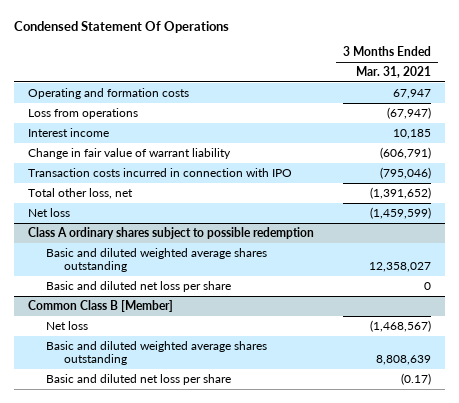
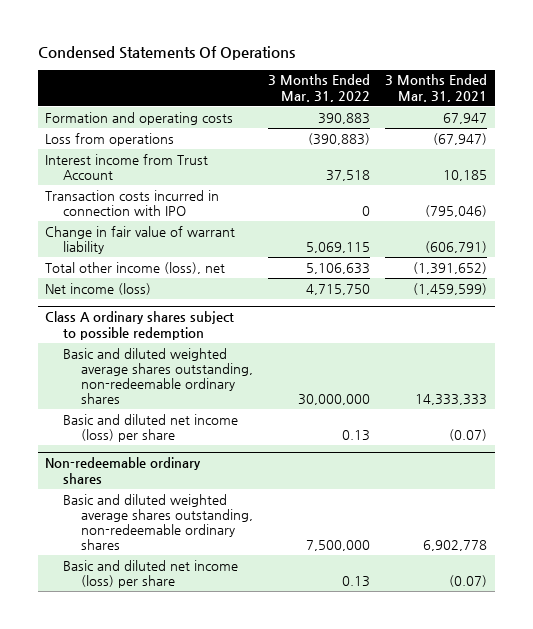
[13,21,229,34] Condensed Statement Of Operations -> [37,46,295,61] Condensed Statements Of Operations
none -> [268,74,371,102] 3 Months Ended Mar. 31, 2022
[28,87,190,99] Operating and formation costs -> [45,111,234,125] Formation and operating costs
[28,127,110,137] Interest income -> [45,153,209,181] Interest income from Trust Account
[28,147,232,159] Change in fair value of warrant liability -> [45,225,236,255] Change in fair value of warrant liability
[28,187,134,199] Total other loss, net -> [45,261,226,274] Total other income (loss), net
[28,207,71,217] Net loss -> [45,282,152,295] Net income (loss)
[28,299,174,312] Common Class B [Member] -> none
[46,320,89,330] Net loss -> none
[46,247,268,273] Basic and diluted weighted average shares outstanding -> [63,347,254,405] Basic and diluted weighted average shares outstanding, non-redeemable ordinary shares
[368,262,431,273] 12,358,027 -> [415,394,488,406] 14,333,333
[46,280,232,292] Basic and diluted net loss per share -> [63,413,239,443] Basic and diluted net income (loss) per share
[423,281,431,290] 0 -> [449,429,488,442] (0.07)
none -> [45,457,202,484] Non-redeemable ordinary shares
[46,340,268,366] Basic and diluted weighted average shares outstanding -> [63,493,254,551] Basic and diluted weighted average shares outstanding, non-redeemable ordinary shares
[375,355,431,366] 8,808,639 -> [423,540,488,552] 6,902,778
[46,373,232,385] Basic and diluted net loss per share -> [63,559,239,589] Basic and diluted net income (loss) per share
[400,372,431,385] (0.17) -> [449,575,488,588] (0.07)

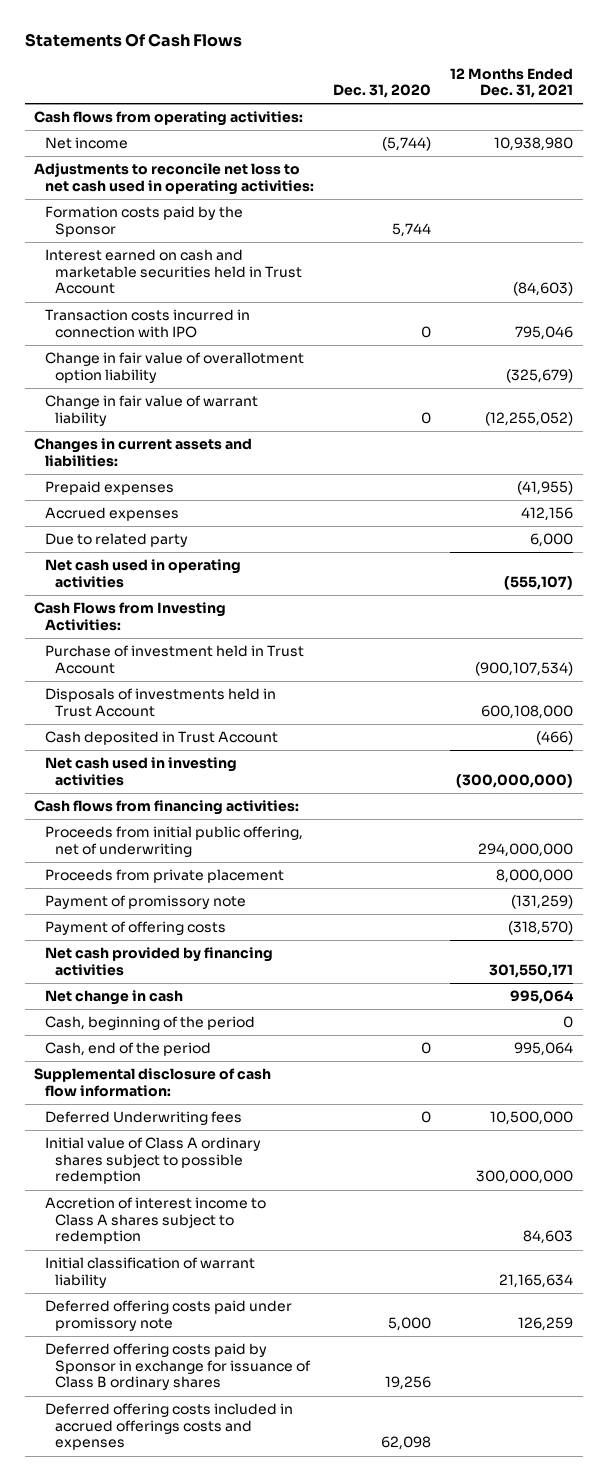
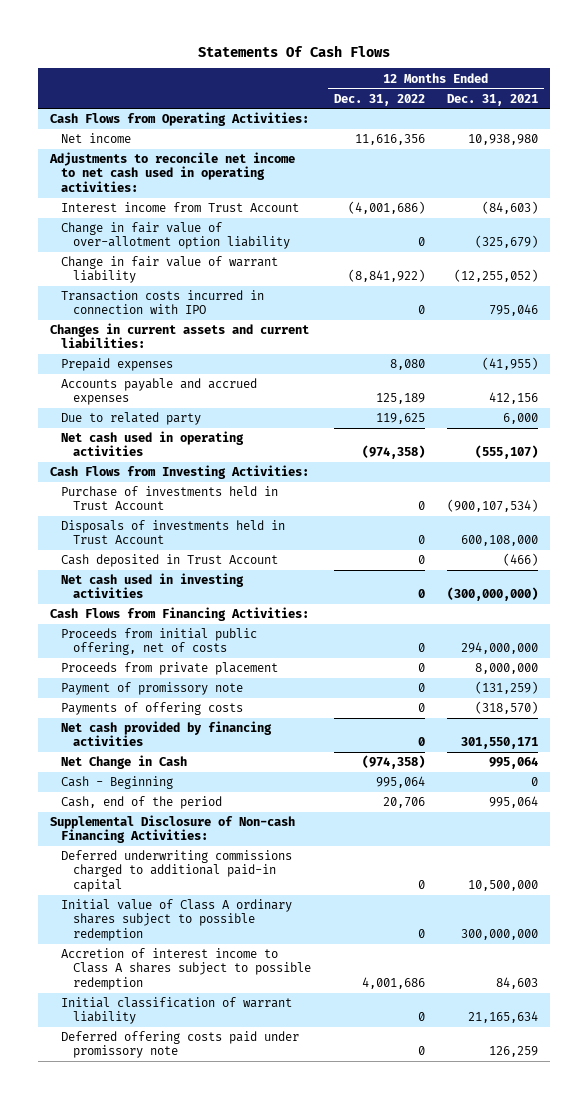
[332,84,431,99] Dec. 31, 2020 -> none
none -> [333,93,425,106] Dec. 31, 2022
[34,111,304,127] Cash flows from operating activities: -> [49,112,309,127] Cash Flows from Operating Activities:
[44,206,243,237] Formation costs paid by the Sponsor -> none
[34,163,314,195] Adjustments to reconcile net loss to net cash used in operating activities: -> [48,152,295,192] Adjustments to reconcile net income to net cash used in operating activities:
[44,249,303,295] Interest earned on cash and marketable securities held in Trust Account -> [61,202,300,213] Interest income from Trust Account
[44,352,304,383] Change in fair value of overallotment option liability -> [61,222,290,250] Change in fair value of over-allotment option liability
[44,309,250,338] Transaction costs incurred in connection with IPO -> [61,290,265,315] Transaction costs incurred in connection with IPO
[34,438,253,467] Changes in current assets and liabilities: -> [49,323,309,349] Changes in current assets and current liabilities:
[44,507,179,522] Accrued expenses -> [61,378,258,406] Accounts payable and accrued expenses
[44,645,304,674] Purchase of investment held in Trust Account -> [61,486,279,511] Purchase of investments held in Trust Account
[34,800,300,816] Cash flows from financing activities: -> [49,607,309,622] Cash Flows from Financing Activities:
[44,826,303,857] Proceeds from initial public offering, net of underwriting -> [61,628,258,656] Proceeds from initial public offering, net of costs
[44,921,226,936] Payment of offering costs -> [61,702,244,716] Payments of offering costs
[44,1016,255,1031] Cash, beginning of the period -> none
[44,990,183,1006] Net change in cash -> [61,755,188,770] Net Change in Cash
none -> [61,776,174,790] Cash - Beginning
[44,1111,242,1126] Deferred Underwriting fees -> none
[34,1068,272,1097] Supplemental disclosure of cash flow information: -> [49,815,295,844] Supplemental Disclosure of Non-cash Financing Activities:
none -> [61,850,293,892] Deferred underwriting commissions charged to additional paid-in capital
[44,1197,266,1245] Accretion of interest income to Class A shares subject to redemption -> [61,948,311,990] Accretion of interest income to Class A shares subject to possible redemption
[44,1343,312,1391] Deferred offering costs paid by Sponsor in exchange for issuance of Class B ordinary shares -> none
[44,1403,293,1451] Deferred offering costs included in accrued offerings costs and expenses -> none

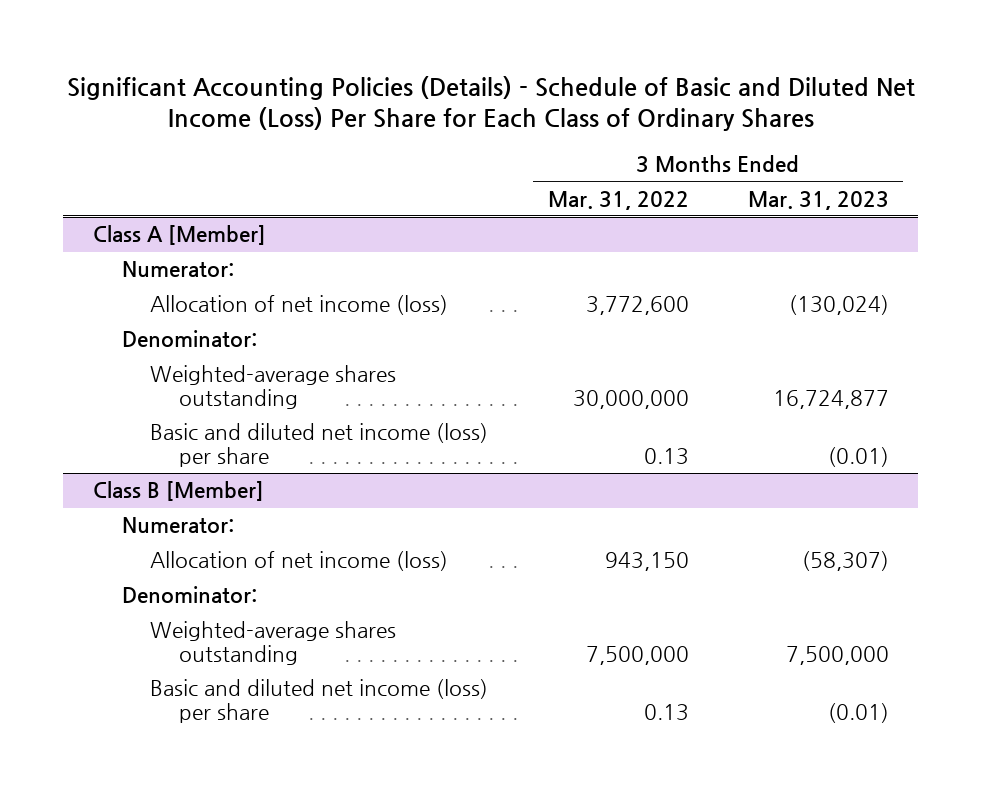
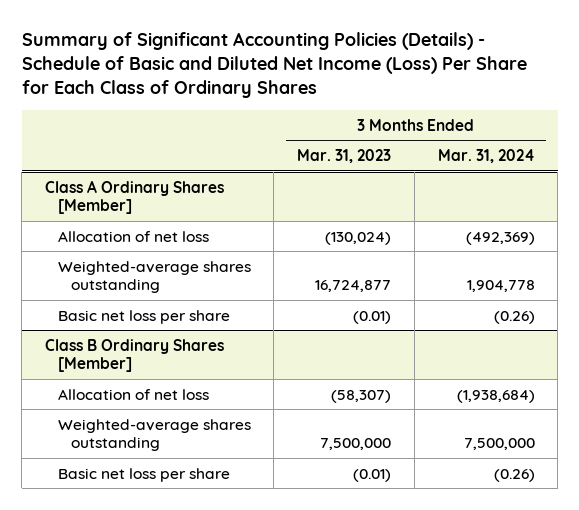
[66,75,915,132] Significant Accounting Policies (Details) - Schedule of Basic and Diluted Net Income (Loss) Per Share for Each Class of Ordinary Shares -> [21,31,527,99] Summary of Significant Accounting Policies (Details) - Schedule of Basic and Diluted Net Income (Loss) Per Share for Each Class of Ordinary Shares
[547,190,689,210] Mar. 31, 2022 -> none
none -> [437,148,535,163] Mar. 31, 2024
[121,261,234,278] Numerator: -> none
[121,330,257,348] Denominator: -> none
[92,225,266,246] Class A [Member] -> [44,179,224,215] Class A Ordinary Shares [Member]
[150,295,449,316] Allocation of net income (loss) -> [57,230,209,242] Allocation of net loss
[121,517,234,534] Numerator: -> none
[121,586,257,604] Denominator: -> none
[150,423,489,468] Basic and diluted net income (loss) per share -> [57,309,230,324] Basic net loss per share
[92,481,264,502] Class B [Member] -> [44,338,224,373] Class B Ordinary Shares [Member]
[150,551,449,572] Allocation of net income (loss) -> [57,388,209,400] Allocation of net loss
[150,679,489,724] Basic and diluted net income (loss) per share -> [57,467,230,482] Basic net loss per share

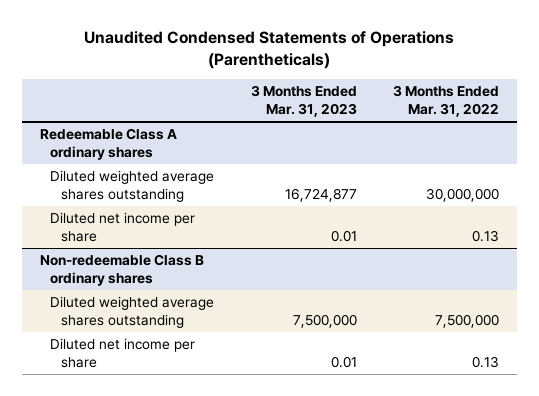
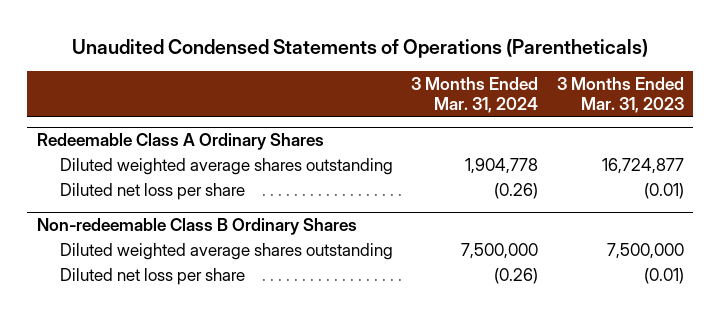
[392,85,499,117] 3 Months Ended Mar. 31, 2022 -> none
none -> [411,76,539,113] 3 Months Ended Mar. 31, 2024
[39,128,177,160] Redeemable Class A ordinary shares -> [36,133,324,151] Redeemable Class A Ordinary Shares
[50,212,196,242] Diluted net income per share -> [59,182,245,200] Diluted net loss per share
[330,229,357,242] 0.01 -> [643,182,684,199] (0.01)
[39,254,204,286] Non-redeemable Class B ordinary shares -> [36,218,357,236] Non-redeemable Class B Ordinary Shares
[50,338,196,368] Diluted net income per share -> [59,267,245,285] Diluted net loss per share
[330,355,357,368] 0.01 -> [643,267,684,284] (0.01)

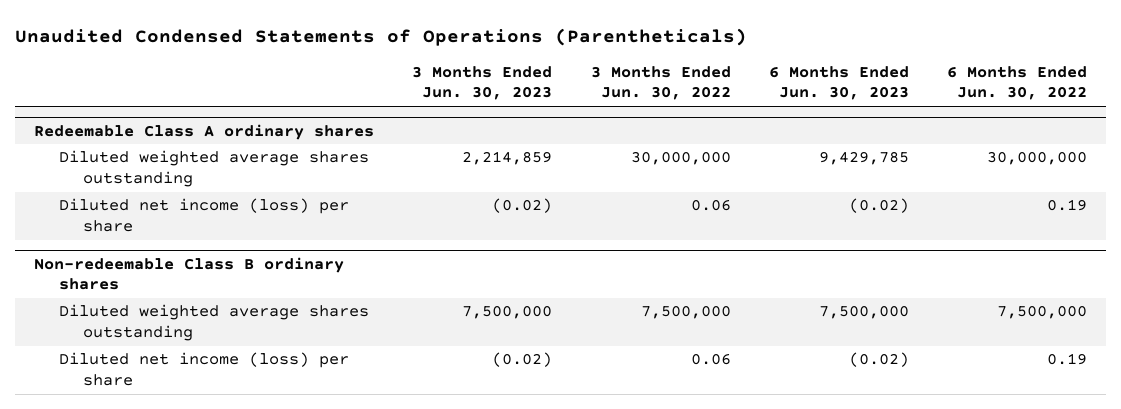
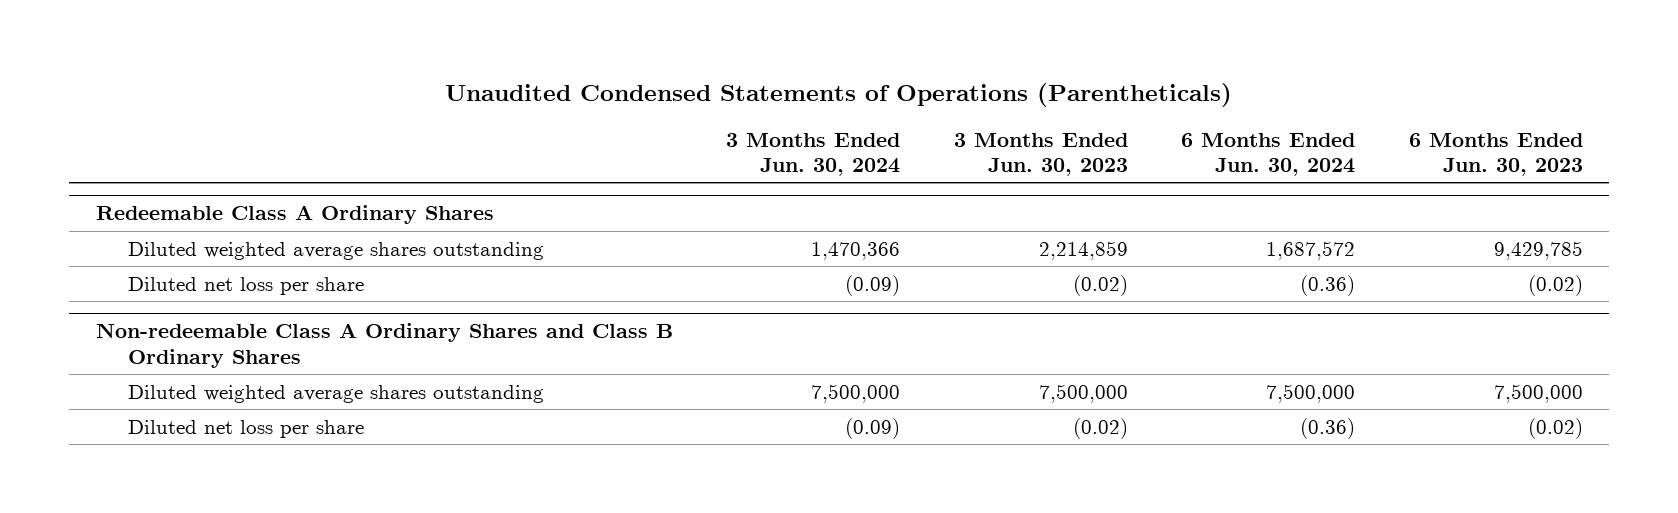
[590,65,731,101] 3 Months Ended Jun. 30, 2022 -> none
[946,65,1087,101] 6 Months Ended Jun. 30, 2022 -> none
none -> [726,132,901,177] 3 Months Ended Jun. 30, 2024
none -> [1181,132,1356,177] 6 Months Ended Jun. 30, 2024
[34,123,375,140] Redeemable Class A ordinary shares -> [95,205,494,225] Redeemable Class A Ordinary Shares
[58,198,349,233] Diluted net income (loss) per share -> [127,276,364,295] Diluted net loss per share
[34,256,345,291] Non-redeemable Class B ordinary shares -> [95,323,673,368] Non-redeemable Class A Ordinary Shares and Class B Ordinary Shares
[58,352,349,387] Diluted net income (loss) per share -> [127,419,364,438] Diluted net loss per share

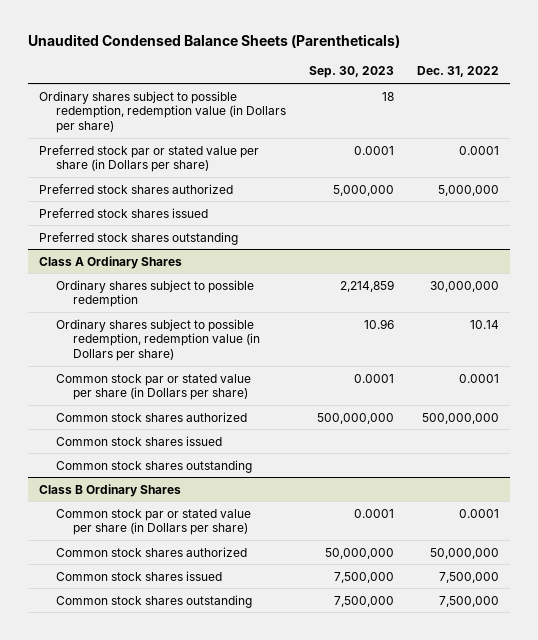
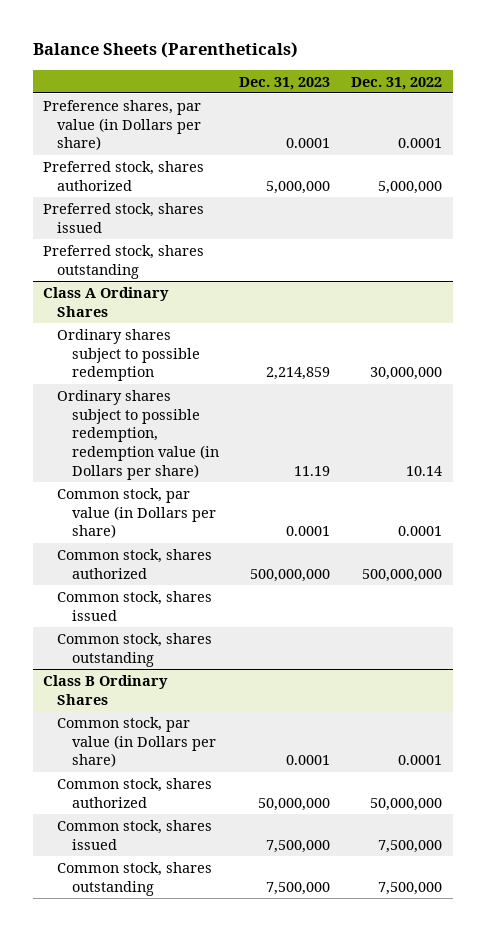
[27,34,400,49] Unaudited Condensed Balance Sheets (Parentheticals) -> [32,42,298,59] Balance Sheets (Parentheticals)
[308,66,394,79] Sep. 30, 2023 -> none
none -> [239,76,331,90] Dec. 31, 2023
[39,90,286,134] Ordinary shares subject to possible redemption, redemption value (in Dollars per share) -> none
[39,144,260,173] Preferred stock par or stated value per share (in Dollars per share) -> [43,99,202,151] Preference shares, par value (in Dollars per share)
[39,183,234,194] Preferred stock shares authorized -> [43,160,205,191] Preferred stock, shares authorized
[39,207,209,218] Preferred stock shares issued -> [43,202,205,233] Preferred stock, shares issued
[39,231,239,245] Preferred stock shares outstanding -> [43,244,205,279] Preferred stock, shares outstanding
[55,373,251,401] Common stock par or stated value per share (in Dollars per share) -> [57,487,216,539] Common stock, par value (in Dollars per share)
[55,411,247,422] Common stock shares authorized -> [57,548,213,579] Common stock, shares authorized
[55,435,222,446] Common stock shares issued -> [57,590,213,621] Common stock, shares issued
[55,459,252,473] Common stock shares outstanding -> [57,632,213,667] Common stock, shares outstanding
[55,508,251,536] Common stock par or stated value per share (in Dollars per share) -> [57,716,216,768] Common stock, par value (in Dollars per share)
[55,546,247,557] Common stock shares authorized -> [57,777,213,808] Common stock, shares authorized
[55,570,222,581] Common stock shares issued -> [57,819,213,850] Common stock, shares issued
[55,594,252,608] Common stock shares outstanding -> [57,861,213,896] Common stock, shares outstanding

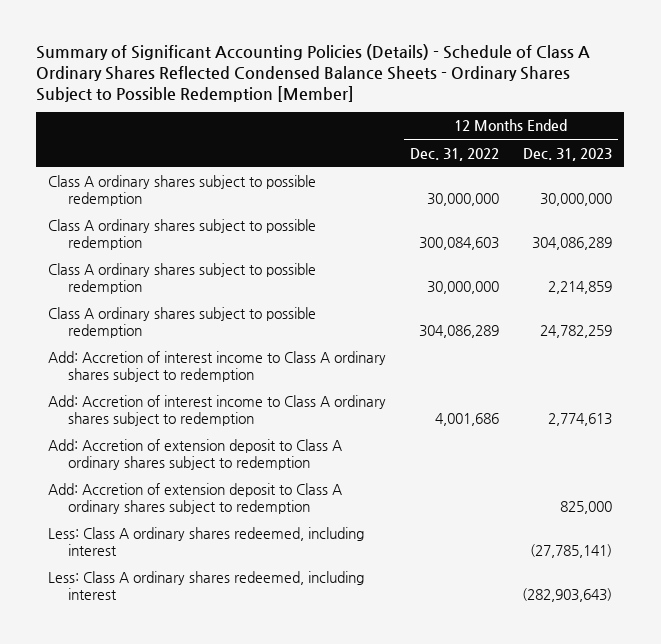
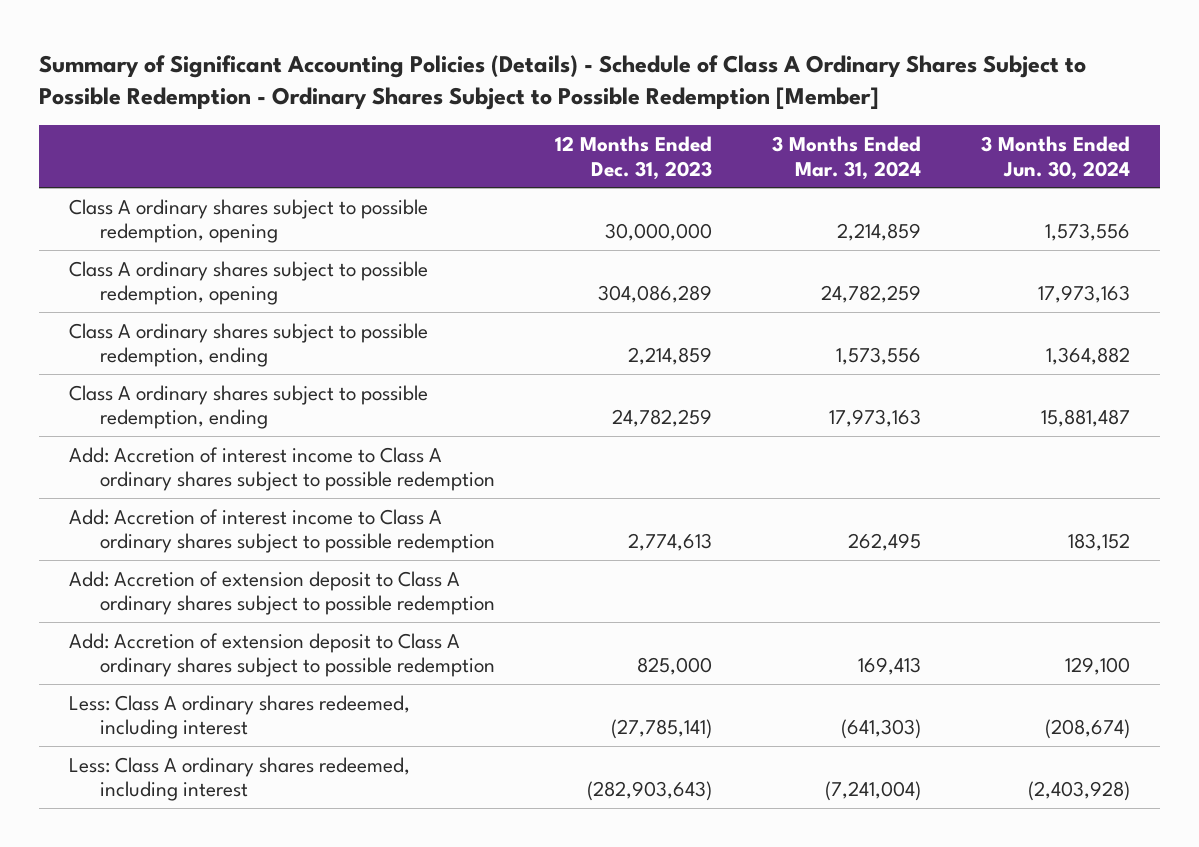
[36,44,591,102] Summary of Significant Accounting Policies (Details) - Schedule of Class A Ordinary Shares Reflected Condensed Balance Sheets - Ordinary Shares Subject to Possible Redemption [Member] -> [39,54,1087,111] Summary of Significant Accounting Policies (Details) - Schedule of Class A Ordinary Shares Subject to Possible Redemption - Ordinary Shares Subject to Possible Redemption [Member]
[409,147,499,161] Dec. 31, 2022 -> none
none -> [772,135,922,180] 3 Months Ended Mar. 31, 2024
none -> [980,135,1130,180] 3 Months Ended Jun. 30, 2024
[48,175,317,207] Class A ordinary shares subject to possible redemption -> [69,198,429,244] Class A ordinary shares subject to possible redemption, opening
[48,219,317,251] Class A ordinary shares subject to possible redemption -> [69,260,429,306] Class A ordinary shares subject to possible redemption, opening
[48,263,317,295] Class A ordinary shares subject to possible redemption -> [69,322,429,368] Class A ordinary shares subject to possible redemption, ending
[48,307,317,339] Class A ordinary shares subject to possible redemption -> [69,384,429,430] Class A ordinary shares subject to possible redemption, ending
[48,351,387,383] Add: Accretion of interest income to Class A ordinary shares subject to redemption -> [69,446,496,492] Add: Accretion of interest income to Class A ordinary shares subject to possible redemption
[48,395,387,427] Add: Accretion of interest income to Class A ordinary shares subject to redemption -> [69,508,496,554] Add: Accretion of interest income to Class A ordinary shares subject to possible redemption
[48,439,343,471] Add: Accretion of extension deposit to Class A ordinary shares subject to redemption -> [69,570,496,616] Add: Accretion of extension deposit to Class A ordinary shares subject to possible redemption
[48,483,343,515] Add: Accretion of extension deposit to Class A ordinary shares subject to redemption -> [69,632,496,678] Add: Accretion of extension deposit to Class A ordinary shares subject to possible redemption

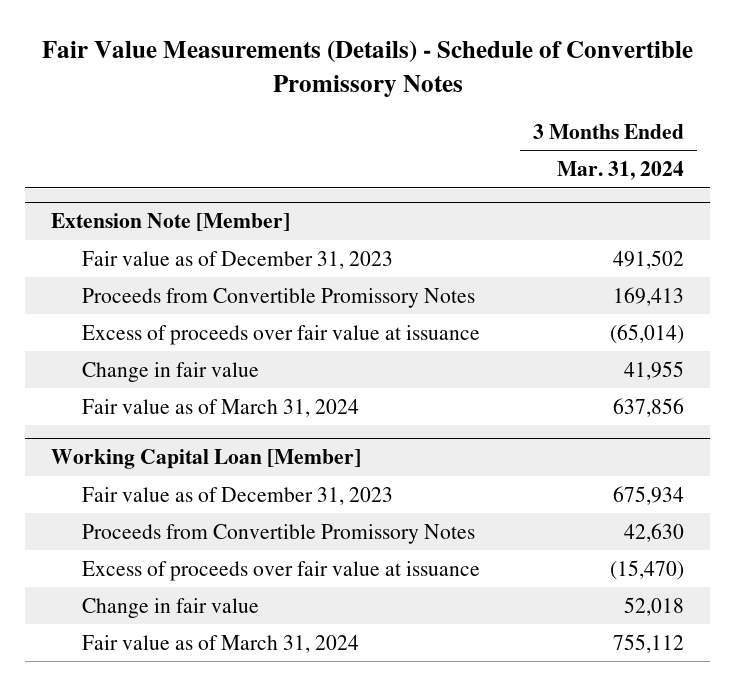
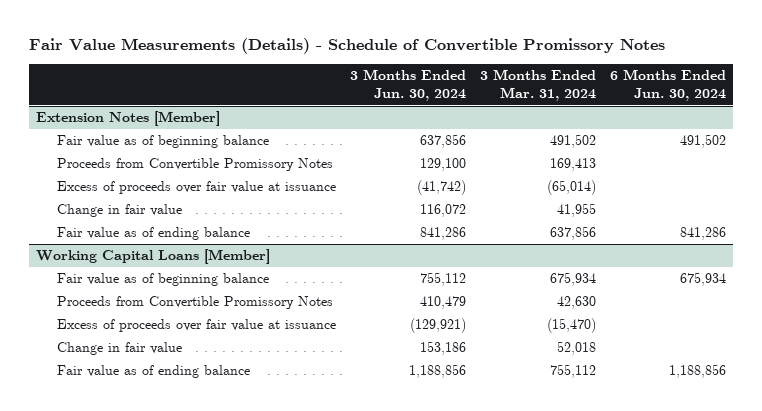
none -> [350,69,467,102] 3 Months Ended Jun. 30, 2024
none -> [610,69,727,102] 6 Months Ended Jun. 30, 2024
[51,213,291,232] Extension Note [Member] -> [36,111,221,127] Extension Notes [Member]
[82,250,394,269] Fair value as of December 31, 2023 -> [56,135,269,149] Fair value as of beginning balance
[82,398,360,417] Fair value as of March 31, 2024 -> [56,227,250,241] Fair value as of ending balance
[51,449,362,470] Working Capital Loan [Member] -> [36,249,271,265] Working Capital Loans [Member]
[82,486,394,505] Fair value as of December 31, 2023 -> [56,273,269,287] Fair value as of beginning balance
[82,634,360,653] Fair value as of March 31, 2024 -> [56,365,250,379] Fair value as of ending balance

